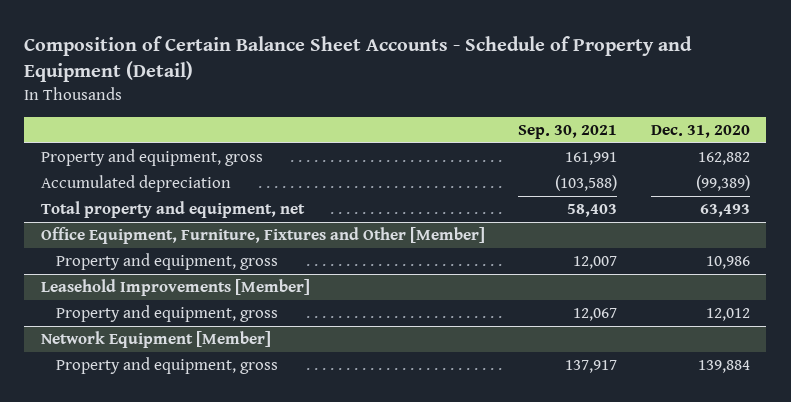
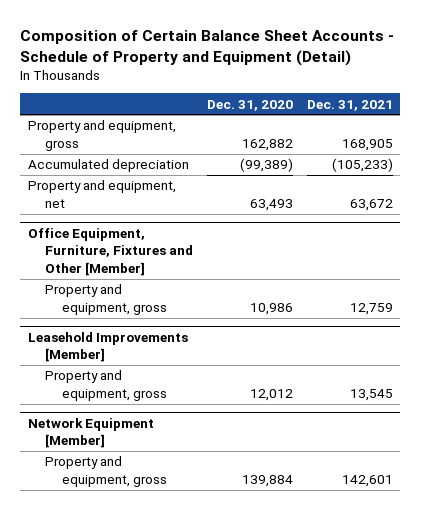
[518,125,618,140] Sep. 30, 2021 -> none
none -> [307,99,394,111] Dec. 31, 2021
[41,201,306,219] Total property and equipment, net -> [27,180,176,208] Property and equipment, net

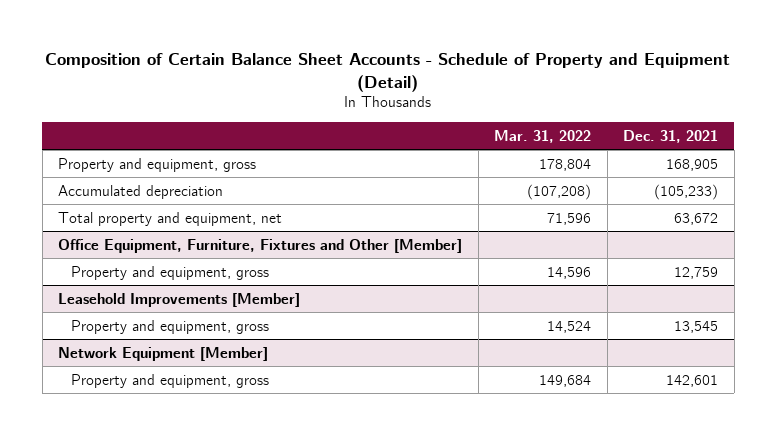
[206,99,293,111] Dec. 31, 2020 -> none
none -> [494,129,592,143] Mar. 31, 2022
[27,180,176,208] Property and equipment, net -> [58,211,283,226] Total property and equipment, net

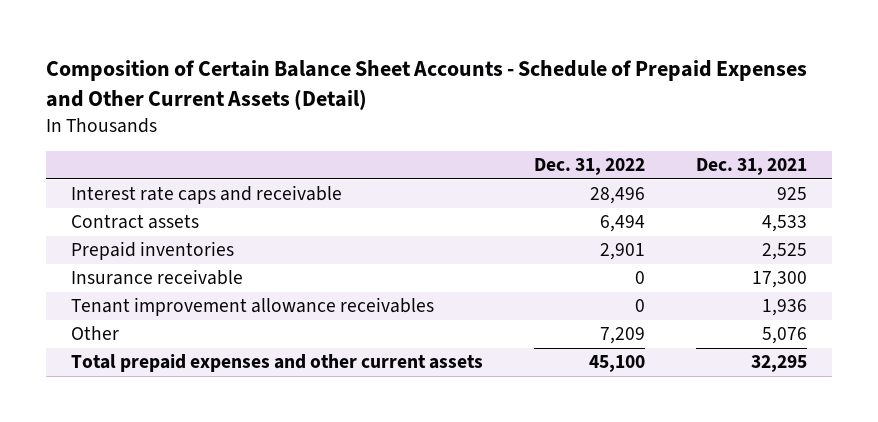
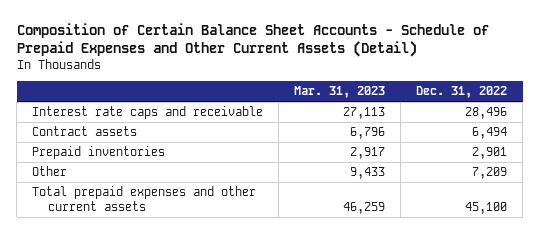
[695,158,807,176] Dec. 31, 2021 -> none
none -> [294,86,386,99] Mar. 31, 2023
[71,269,244,286] Insurance receivable -> none
[71,297,435,317] Tenant improvement allowance receivables -> none

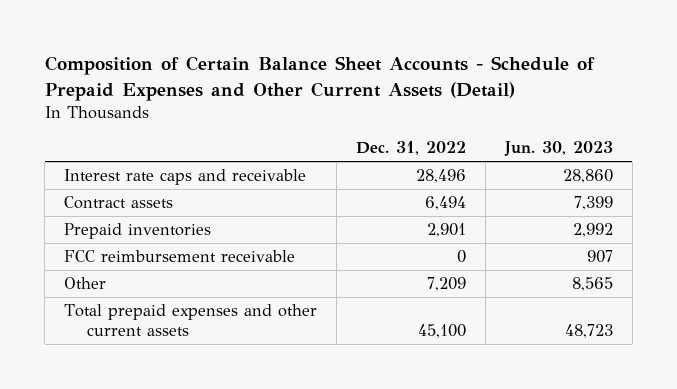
[294,86,386,99] Mar. 31, 2023 -> none
none -> [503,141,613,157] Jun. 30, 2023
none -> [64,250,296,263] FCC reimbursement receivable

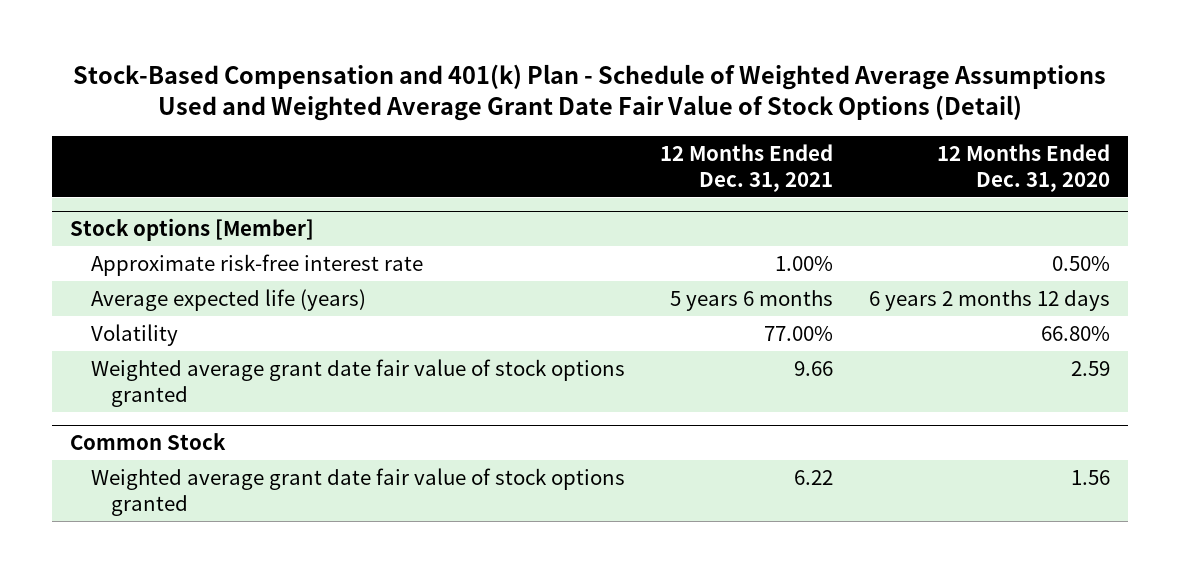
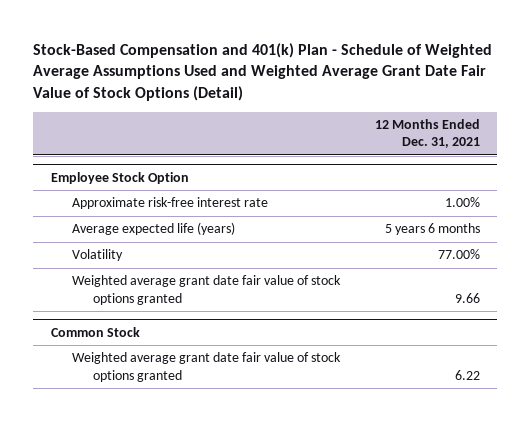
[936,143,1110,192] 12 Months Ended Dec. 31, 2020 -> none
[70,217,315,241] Stock options [Member] -> [50,172,189,185] Employee Stock Option

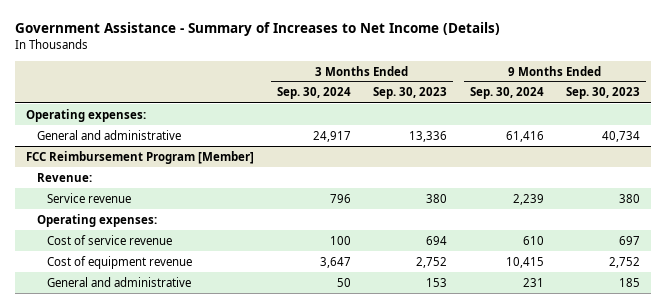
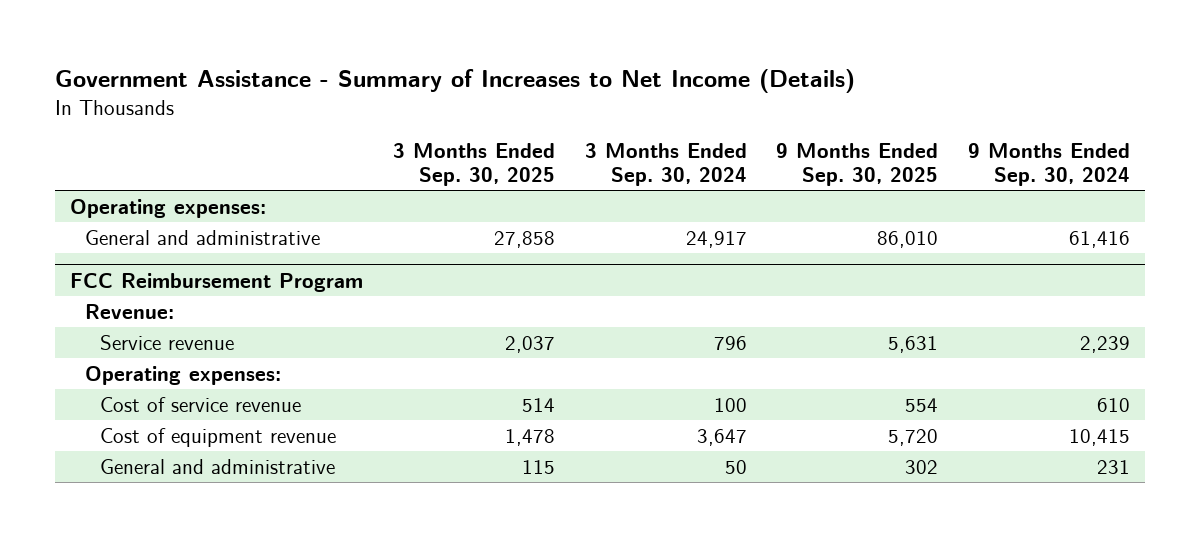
[373,87,448,100] Sep. 30, 2023 -> none
[566,87,641,100] Sep. 30, 2023 -> none
none -> [392,143,555,186] 3 Months Ended Sep. 30, 2025
none -> [776,143,939,186] 9 Months Ended Sep. 30, 2025
[26,150,255,164] FCC Reimbursement Program [Member] -> [70,272,364,292] FCC Reimbursement Program

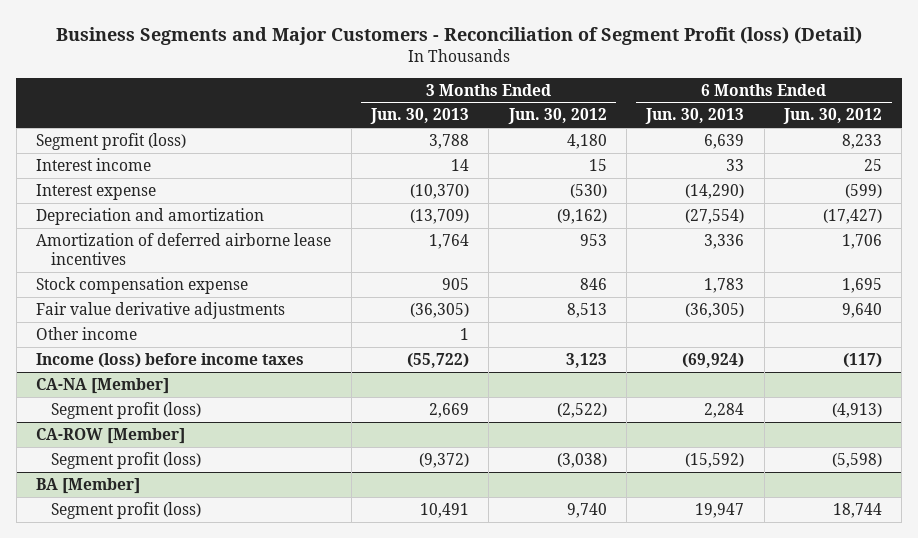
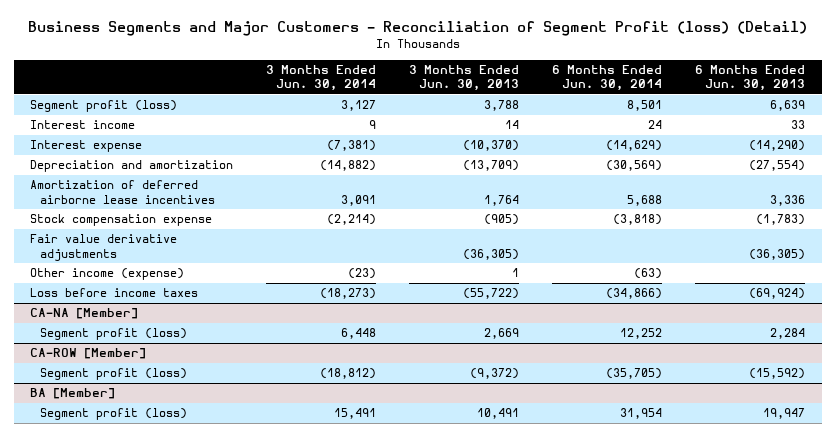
[507,108,607,125] Jun. 30, 2012 -> none
[782,108,882,125] Jun. 30, 2012 -> none
none -> [266,65,377,92] 3 Months Ended Jun. 30, 2014
none -> [552,65,663,92] 6 Months Ended Jun. 30, 2014
[441,278,469,291] 905 -> [484,214,520,226] (905)
[704,278,745,294] 1,783 -> [756,214,806,226] (1,783)
[36,327,138,341] Other income -> [30,268,185,281] Other income (expense)
[36,353,305,369] Income (loss) before income taxes -> [30,288,199,298] Loss before income taxes

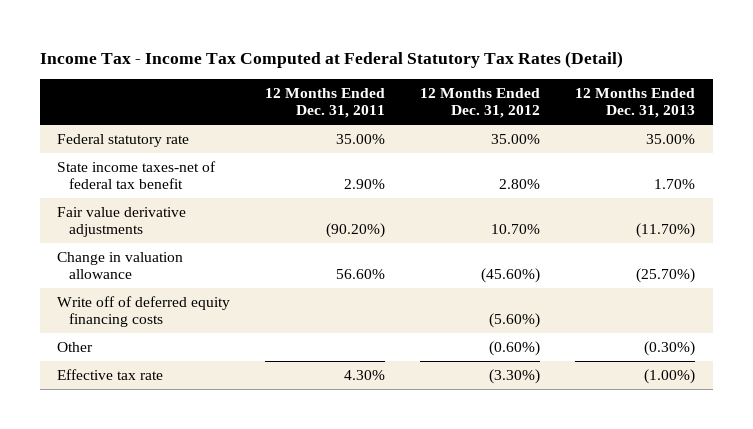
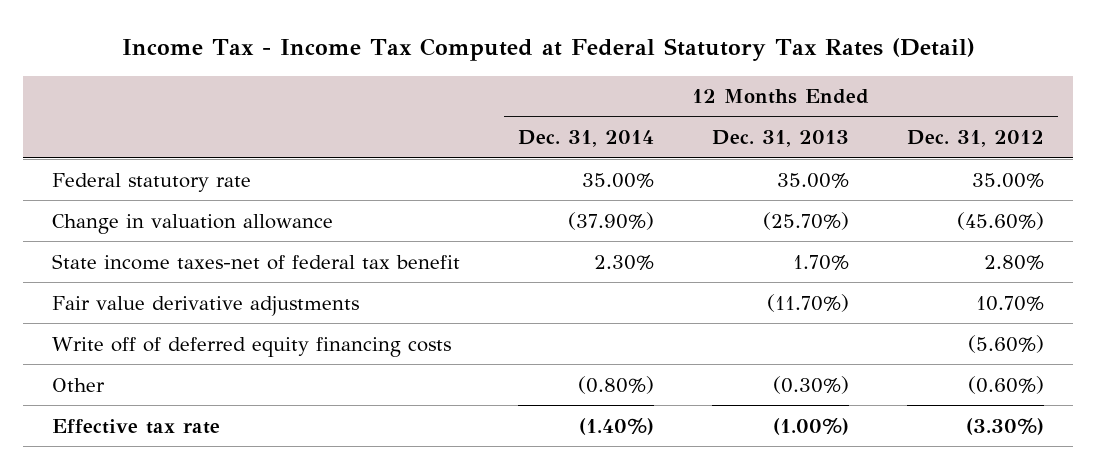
[265,87,386,119] 12 Months Ended Dec. 31, 2011 -> none
none -> [518,130,655,148] Dec. 31, 2014
[57,251,184,280] Change in valuation allowance -> [52,213,334,234] Change in valuation allowance

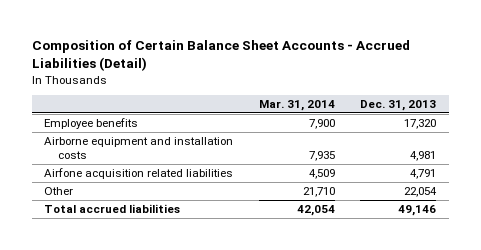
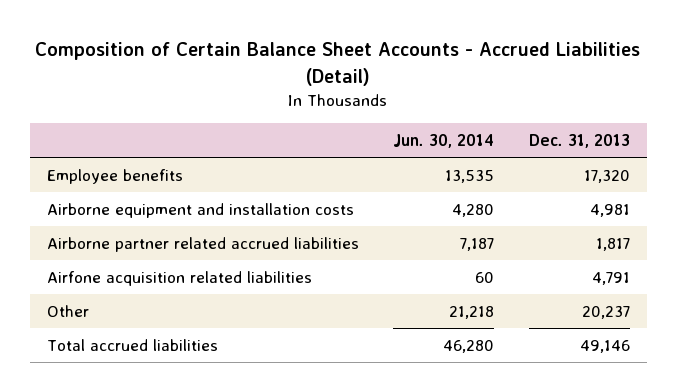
[258,100,335,112] Mar. 31, 2014 -> none
none -> [393,133,495,148] Jun. 30, 2014
none -> [46,237,359,253] Airborne partner related accrued liabilities
[404,186,438,197] 22,054 -> [581,306,630,320] 20,237

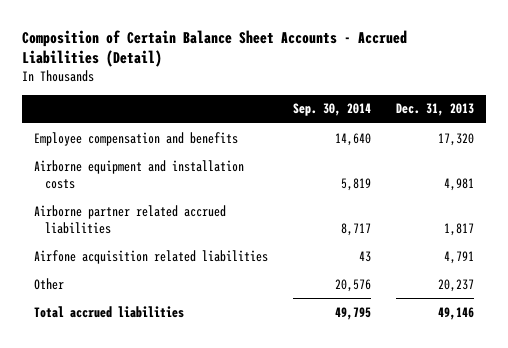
[393,133,495,148] Jun. 30, 2014 -> none
none -> [293,103,372,117] Sep. 30, 2014
[46,169,183,185] Employee benefits -> [34,131,239,146] Employee compensation and benefits

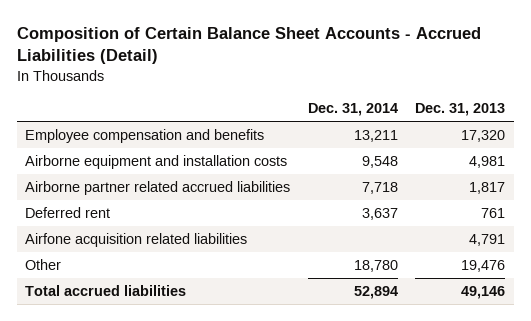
[293,103,372,117] Sep. 30, 2014 -> none
none -> [307,103,398,117] Dec. 31, 2014
none -> [25,207,111,219] Deferred rent
[438,278,475,292] 20,237 -> [461,260,506,273] 19,476

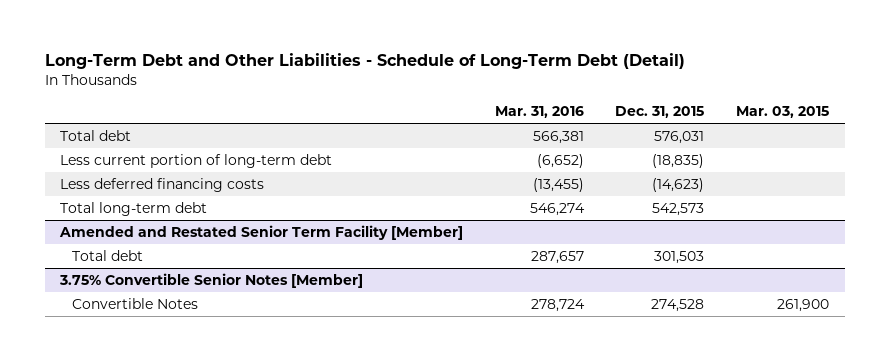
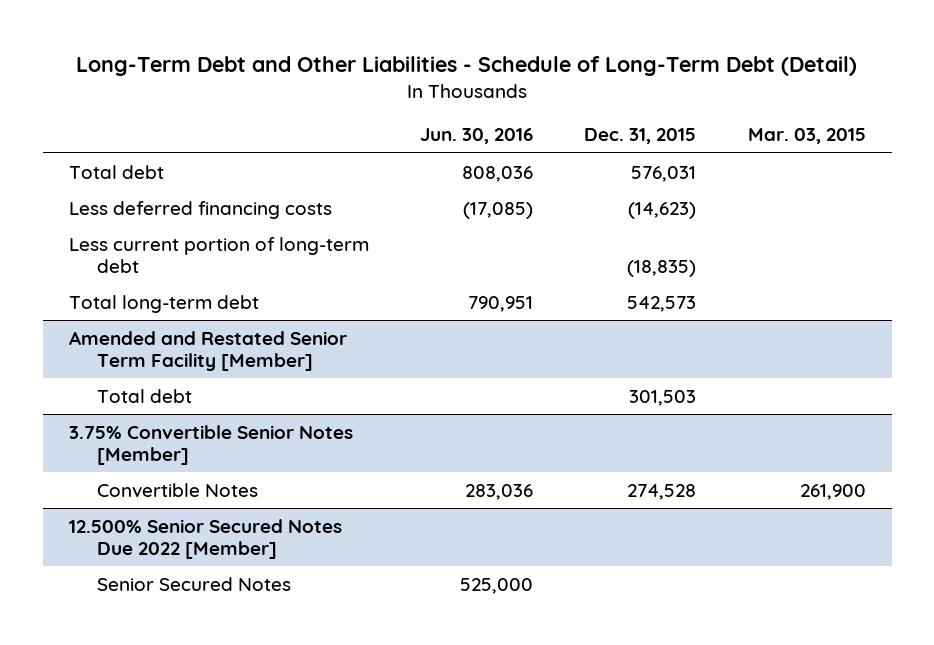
[494,106,584,119] Mar. 31, 2016 -> none
none -> [420,128,534,145] Jun. 30, 2016
[60,153,333,168] Less current portion of long-term debt -> [68,236,369,274] Less current portion of long-term debt
none -> [68,518,342,560] 12.500% Senior Secured Notes Due 2022 [Member]
none -> [97,576,292,591] Senior Secured Notes

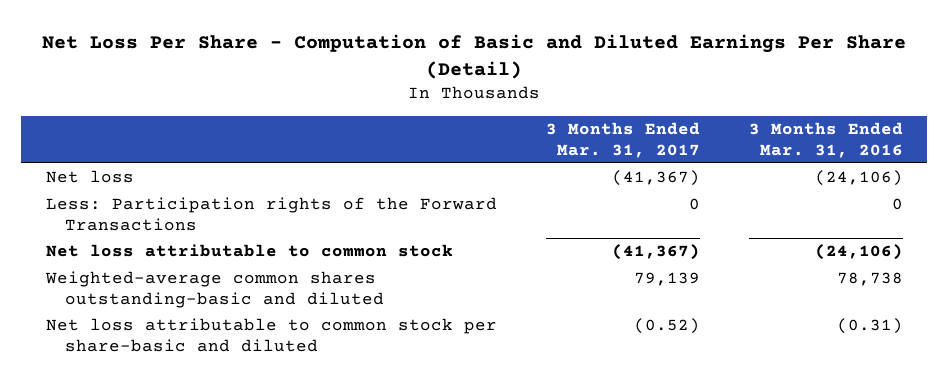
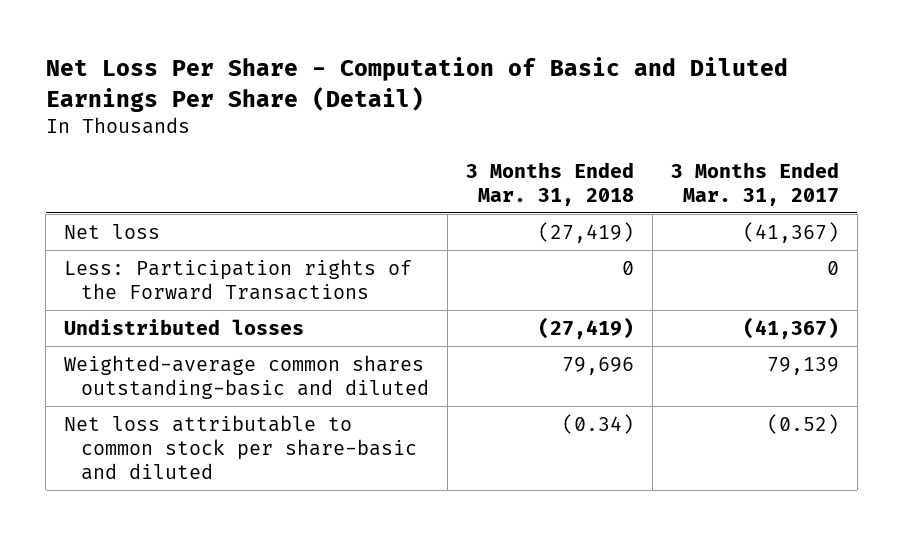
[748,122,903,158] 3 Months Ended Mar. 31, 2016 -> none
none -> [465,161,634,206] 3 Months Ended Mar. 31, 2018
[45,244,453,258] Net loss attributable to common stock -> [64,318,305,335] Undistributed losses

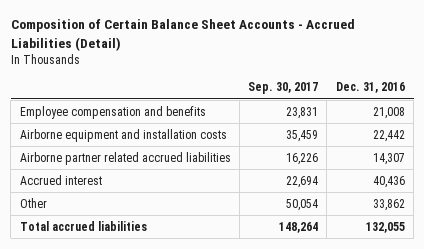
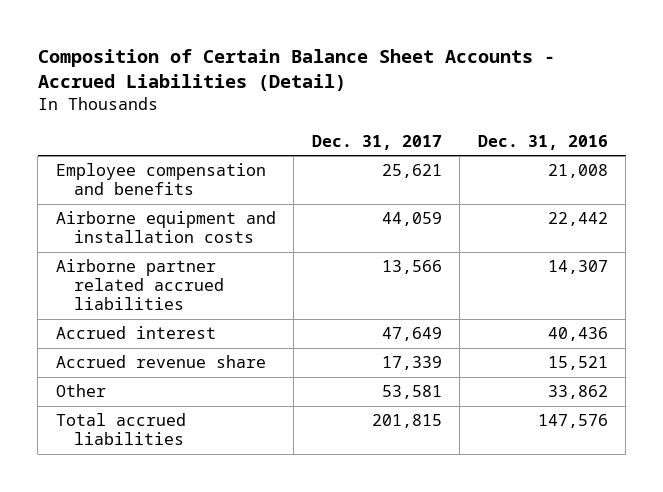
[248,82,319,95] Sep. 30, 2017 -> none
none -> [311,134,442,150] Dec. 31, 2017
none -> [55,355,266,369] Accrued revenue share
[365,221,405,233] 132,055 -> [537,414,608,429] 147,576

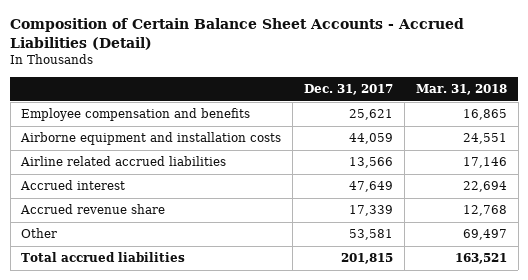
[477,134,608,150] Dec. 31, 2016 -> none
none -> [415,84,507,96] Mar. 31, 2018
[55,259,224,311] Airborne partner related accrued liabilities -> [20,156,227,167] Airline related accrued liabilities

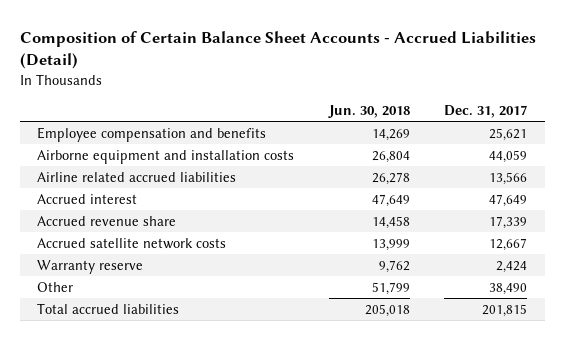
[415,84,507,96] Mar. 31, 2018 -> none
none -> [327,104,410,118] Jun. 30, 2018
none -> [37,237,227,249] Accrued satellite network costs
none -> [37,259,144,274] Warranty reserve
[349,229,394,241] 53,581 -> [489,282,528,295] 38,490

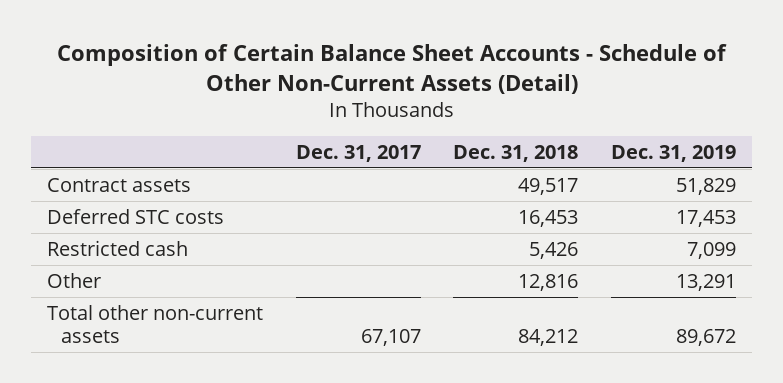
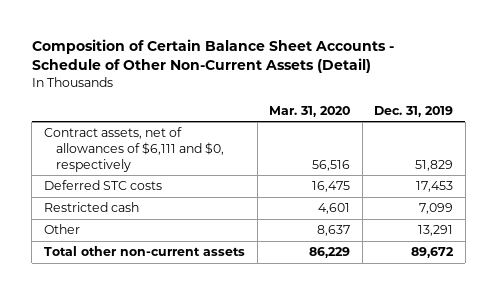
[295,144,421,162] Dec. 31, 2017 -> none
[453,144,579,162] Dec. 31, 2018 -> none
none -> [269,105,351,117] Mar. 31, 2020
[47,177,192,192] Contract assets -> [44,127,224,172] Contract assets, net of allowances of $6,111 and $0, respectively

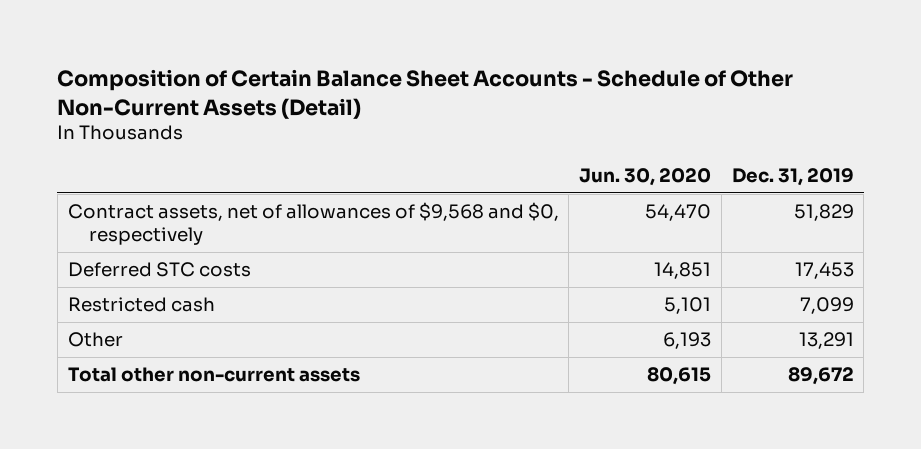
[269,105,351,117] Mar. 31, 2020 -> none
none -> [579,167,712,186] Jun. 30, 2020
[44,127,224,172] Contract assets, net of allowances of $6,111 and $0, respectively -> [67,202,559,246] Contract assets, net of allowances of $9,568 and $0, respectively

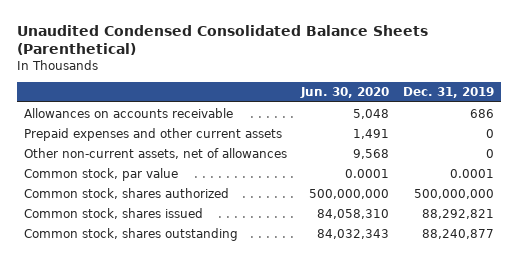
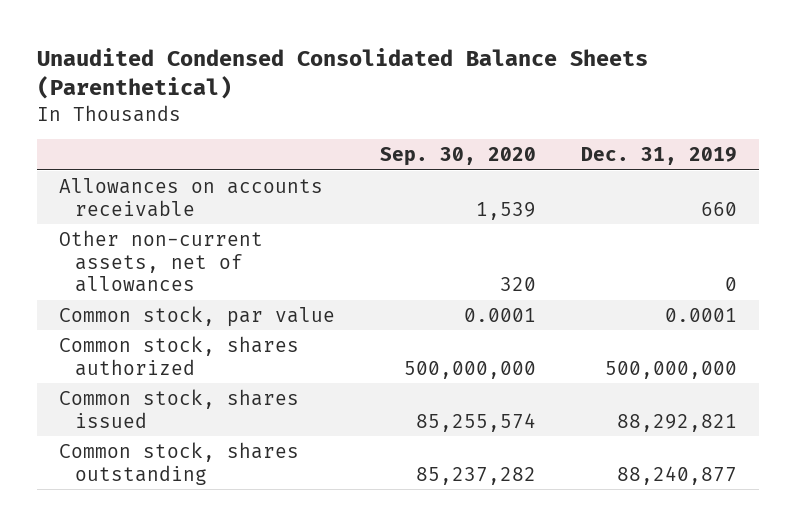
[300,87,390,99] Jun. 30, 2020 -> none
none -> [379,147,536,167] Sep. 30, 2020
[24,127,283,141] Prepaid expenses and other current assets -> none
[470,108,495,118] 686 -> [700,201,737,216] 660

